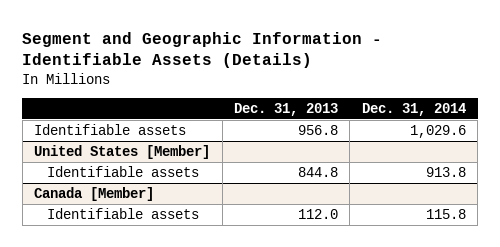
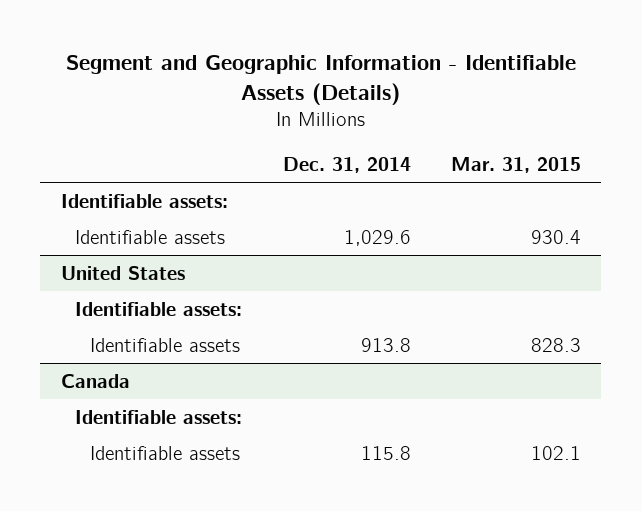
[233,103,338,117] Dec. 31, 2013 -> none
none -> [450,156,581,173] Mar. 31, 2015
none -> [60,193,228,208] Identifiable assets:
[34,145,211,160] United States [Member] -> [60,265,185,280] United States
none -> [75,301,243,316] Identifiable assets:
[34,187,155,202] Canada [Member] -> [60,373,130,388] Canada
none -> [75,409,243,424] Identifiable assets:

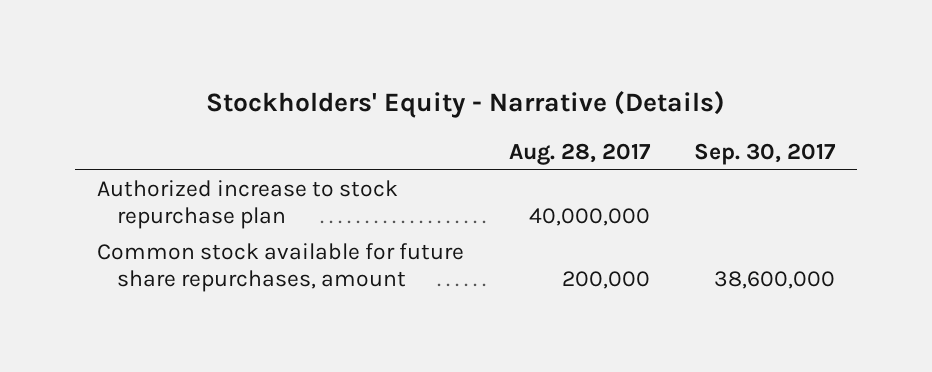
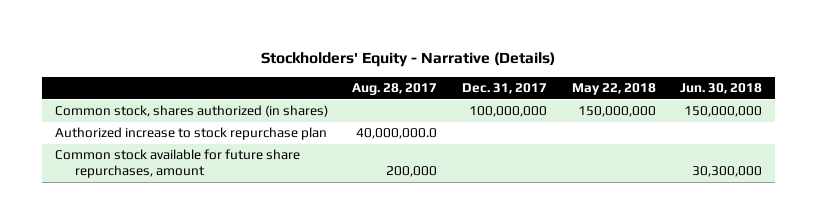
[693,142,836,165] Sep. 30, 2017 -> none
none -> [461,83,547,95] Dec. 31, 2017
none -> [571,83,656,96] May 22, 2018
none -> [680,83,763,95] Jun. 30, 2018
none -> [54,105,328,118] Common stock, shares authorized (in shares)
[528,208,650,227] 40,000,000 -> [356,128,438,140] 40,000,000.0

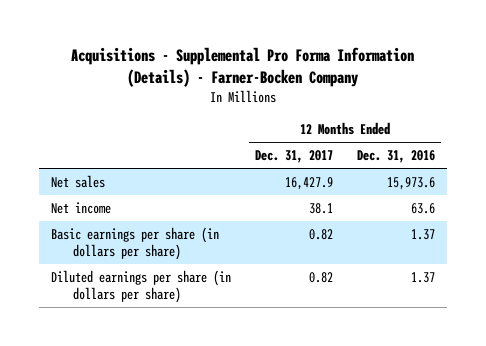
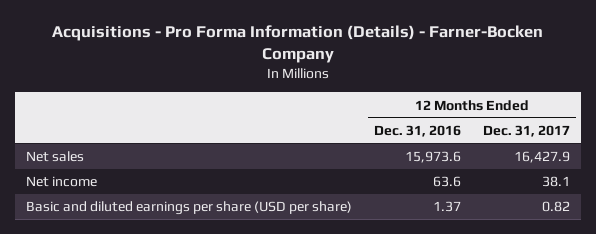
[71,47,415,88] Acquisitions - Supplemental Pro Forma Information (Details) - Farner-Bocken Company -> [51,24,543,64] Acquisitions - Pro Forma Information (Details) - Farner-Bocken Company
[51,269,232,304] Diluted earnings per share (in dollars per share) -> none
[51,226,220,261] Basic earnings per share (in dollars per share) -> [25,201,352,216] Basic and diluted earnings per share (USD per share)

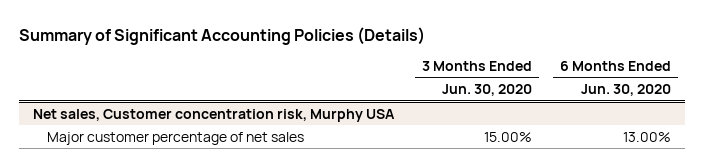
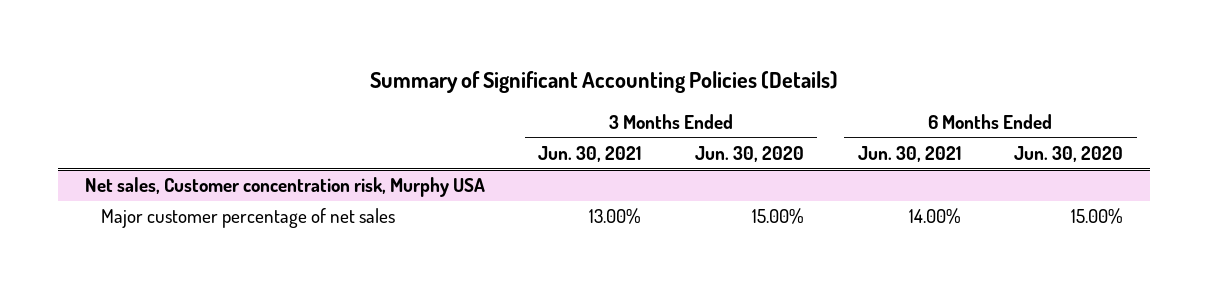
none -> [538,146,642,163] Jun. 30, 2021
none -> [857,146,961,163] Jun. 30, 2021
[623,131,672,142] 13.00% -> [1071,208,1124,225] 15.00%

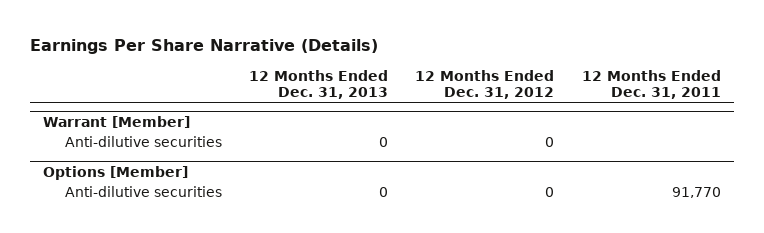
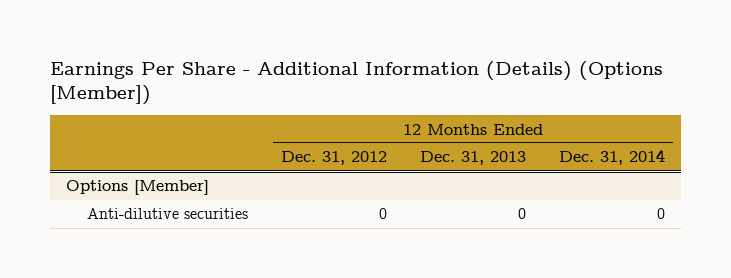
[29,39,378,55] Earnings Per Share Narrative (Details) -> [49,60,663,106] Earnings Per Share - Additional Information (Details) (Options [Member])
[581,69,721,100] 12 Months Ended Dec. 31, 2011 -> none
none -> [558,149,665,166] Dec. 31, 2014
[43,115,191,128] Warrant [Member] -> none
[65,136,223,148] Anti-dilutive securities -> none

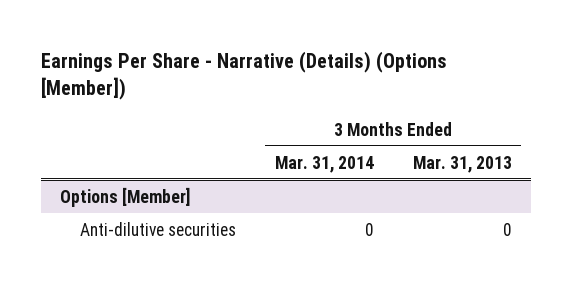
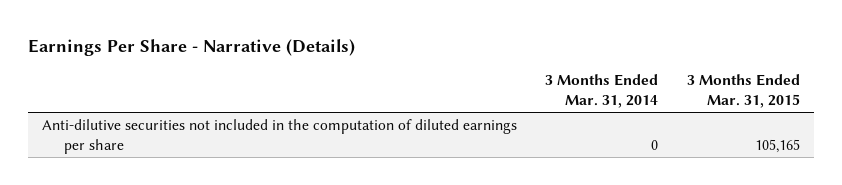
[40,51,447,101] Earnings Per Share - Narrative (Details) (Options [Member]) -> [28,39,356,57] Earnings Per Share - Narrative (Details)
[412,155,512,173] Mar. 31, 2013 -> none
none -> [686,74,800,109] 3 Months Ended Mar. 31, 2015
[60,186,191,207] Options [Member] -> none
[80,221,237,236] Anti-dilutive securities -> [42,119,518,155] Anti-dilutive securities not included in the computation of diluted earnings per share

